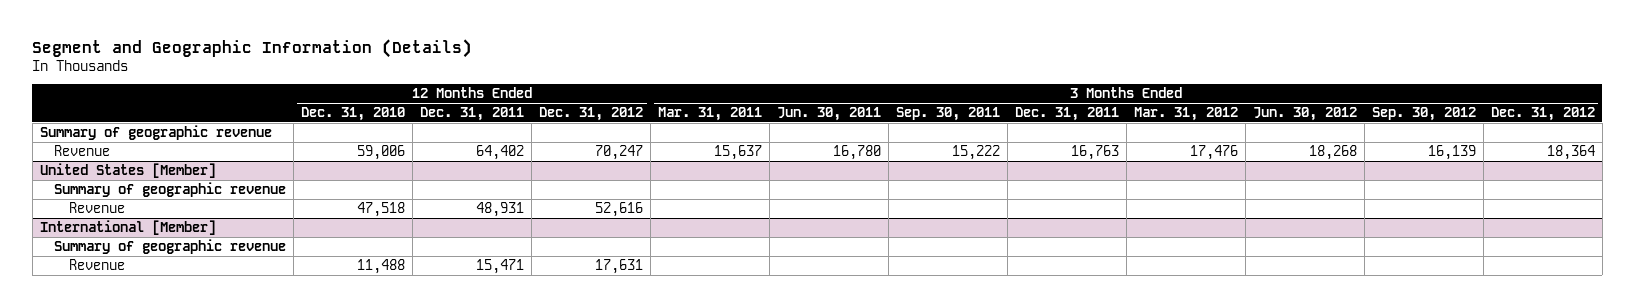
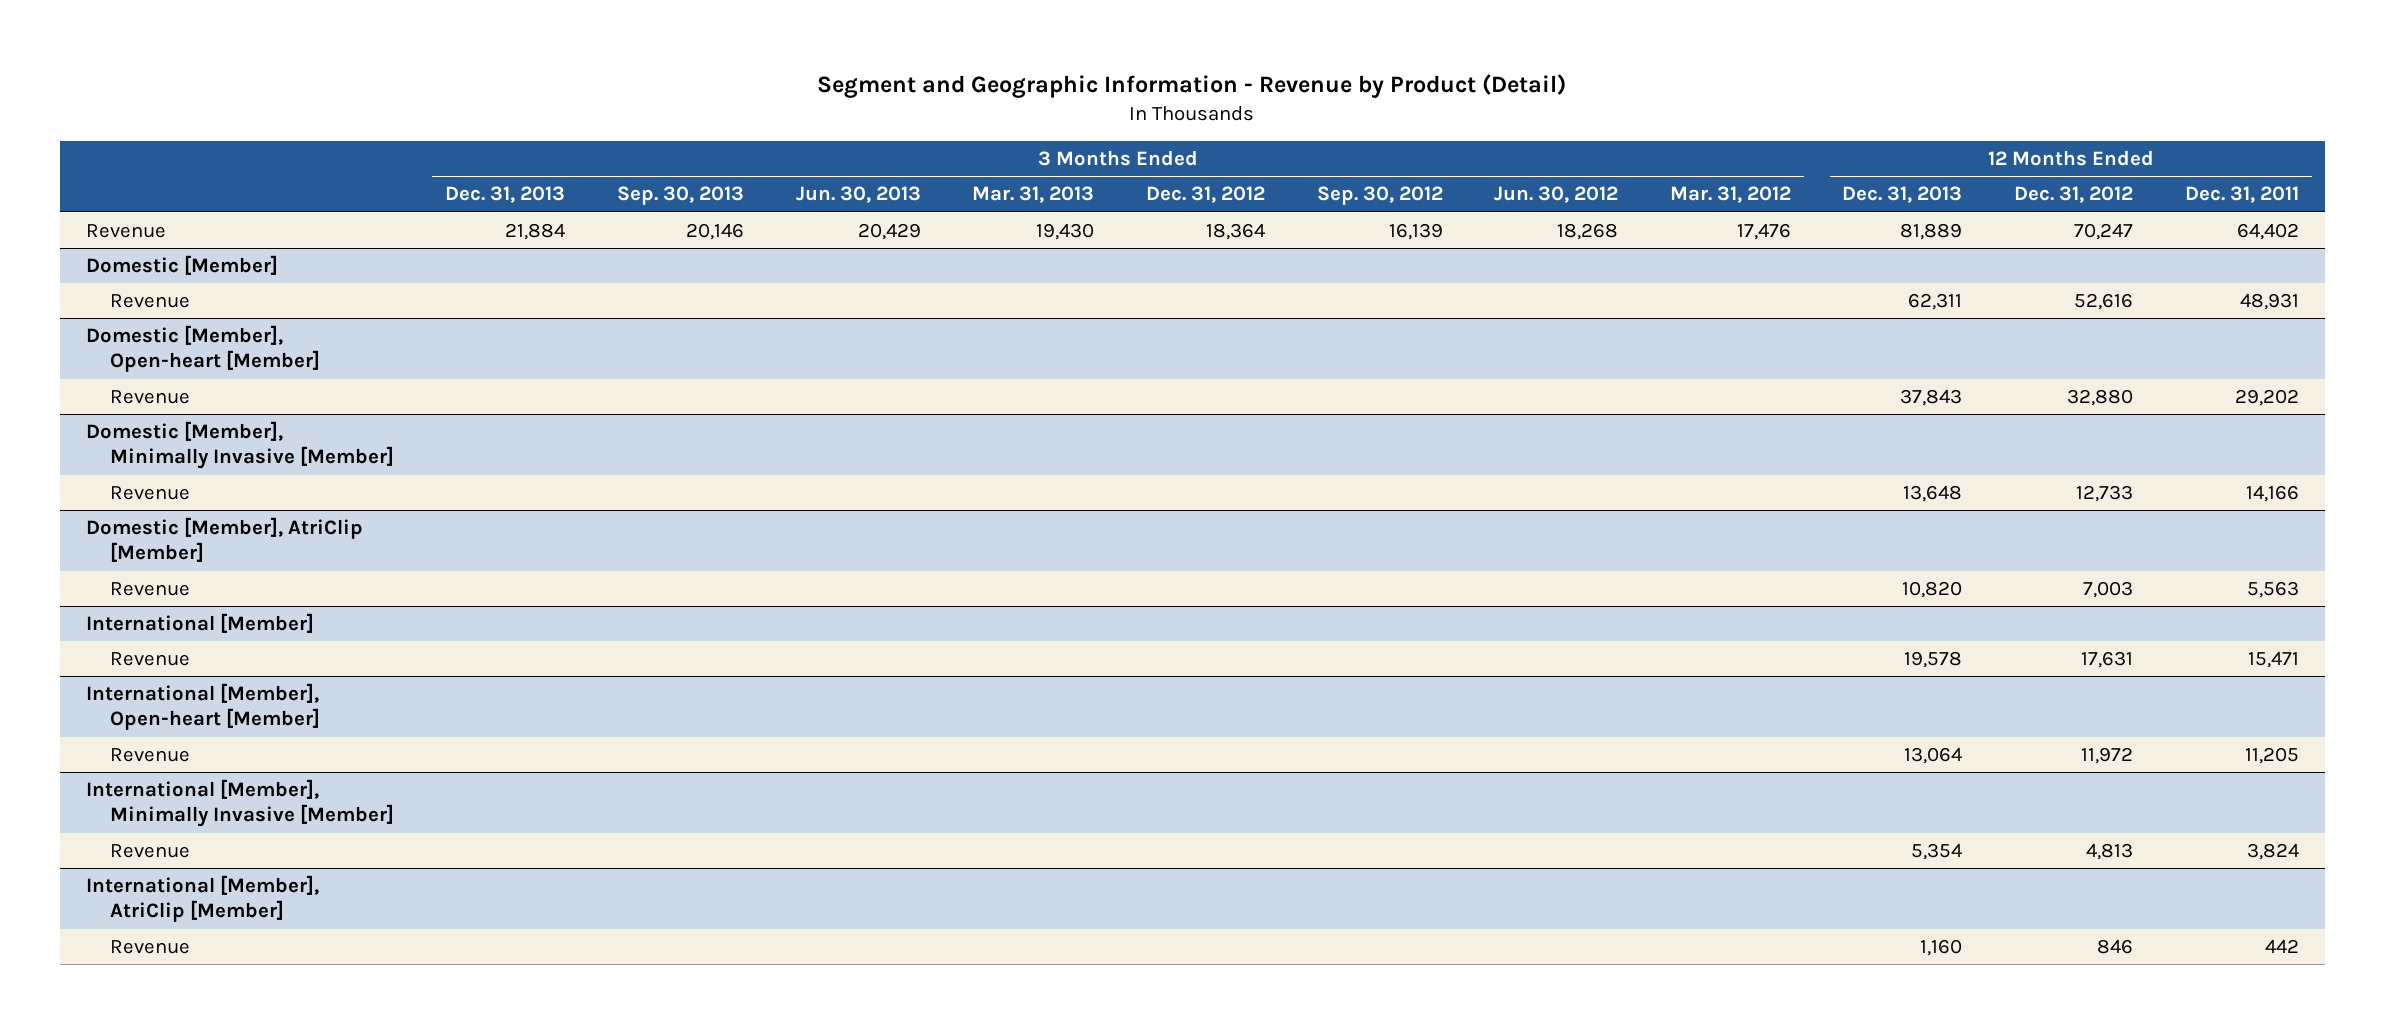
[32,38,473,58] Segment and Geographic Information (Details) -> [817,74,1567,99] Segment and Geographic Information - Revenue by Product (Detail)
[301,107,406,122] Dec. 31, 2010 -> none
[657,107,762,122] Mar. 31, 2011 -> none
[776,107,881,122] Jun. 30, 2011 -> none
[895,107,1000,122] Sep. 30, 2011 -> none
[1014,107,1119,122] Dec. 31, 2011 -> none
none -> [445,186,566,204] Dec. 31, 2013
none -> [616,186,744,206] Sep. 30, 2013
none -> [795,186,921,204] Jun. 30, 2013
none -> [972,186,1095,204] Mar. 31, 2013
none -> [1842,186,1963,204] Dec. 31, 2013
[39,125,272,141] Summary of geographic revenue -> none
[39,163,216,179] United States [Member] -> none
[54,182,287,198] Summary of geographic revenue -> none
none -> [86,255,279,276] Domestic [Member]
none -> [86,325,320,373] Domestic [Member], Open-heart [Member]
none -> [109,390,190,405] Revenue
none -> [86,421,394,470] Domestic [Member], Minimally Invasive [Member]
none -> [109,486,190,501] Revenue
none -> [86,517,364,563] Domestic [Member], AtriClip [Member]
none -> [109,582,190,597] Revenue
[54,239,287,255] Summary of geographic revenue -> none
none -> [86,683,320,731] International [Member], Open-heart [Member]
none -> [109,748,190,763] Revenue
none -> [86,779,394,828] International [Member], Minimally Invasive [Member]
none -> [109,844,190,859] Revenue
none -> [86,875,320,923] International [Member], AtriClip [Member]
none -> [109,940,190,955] Revenue

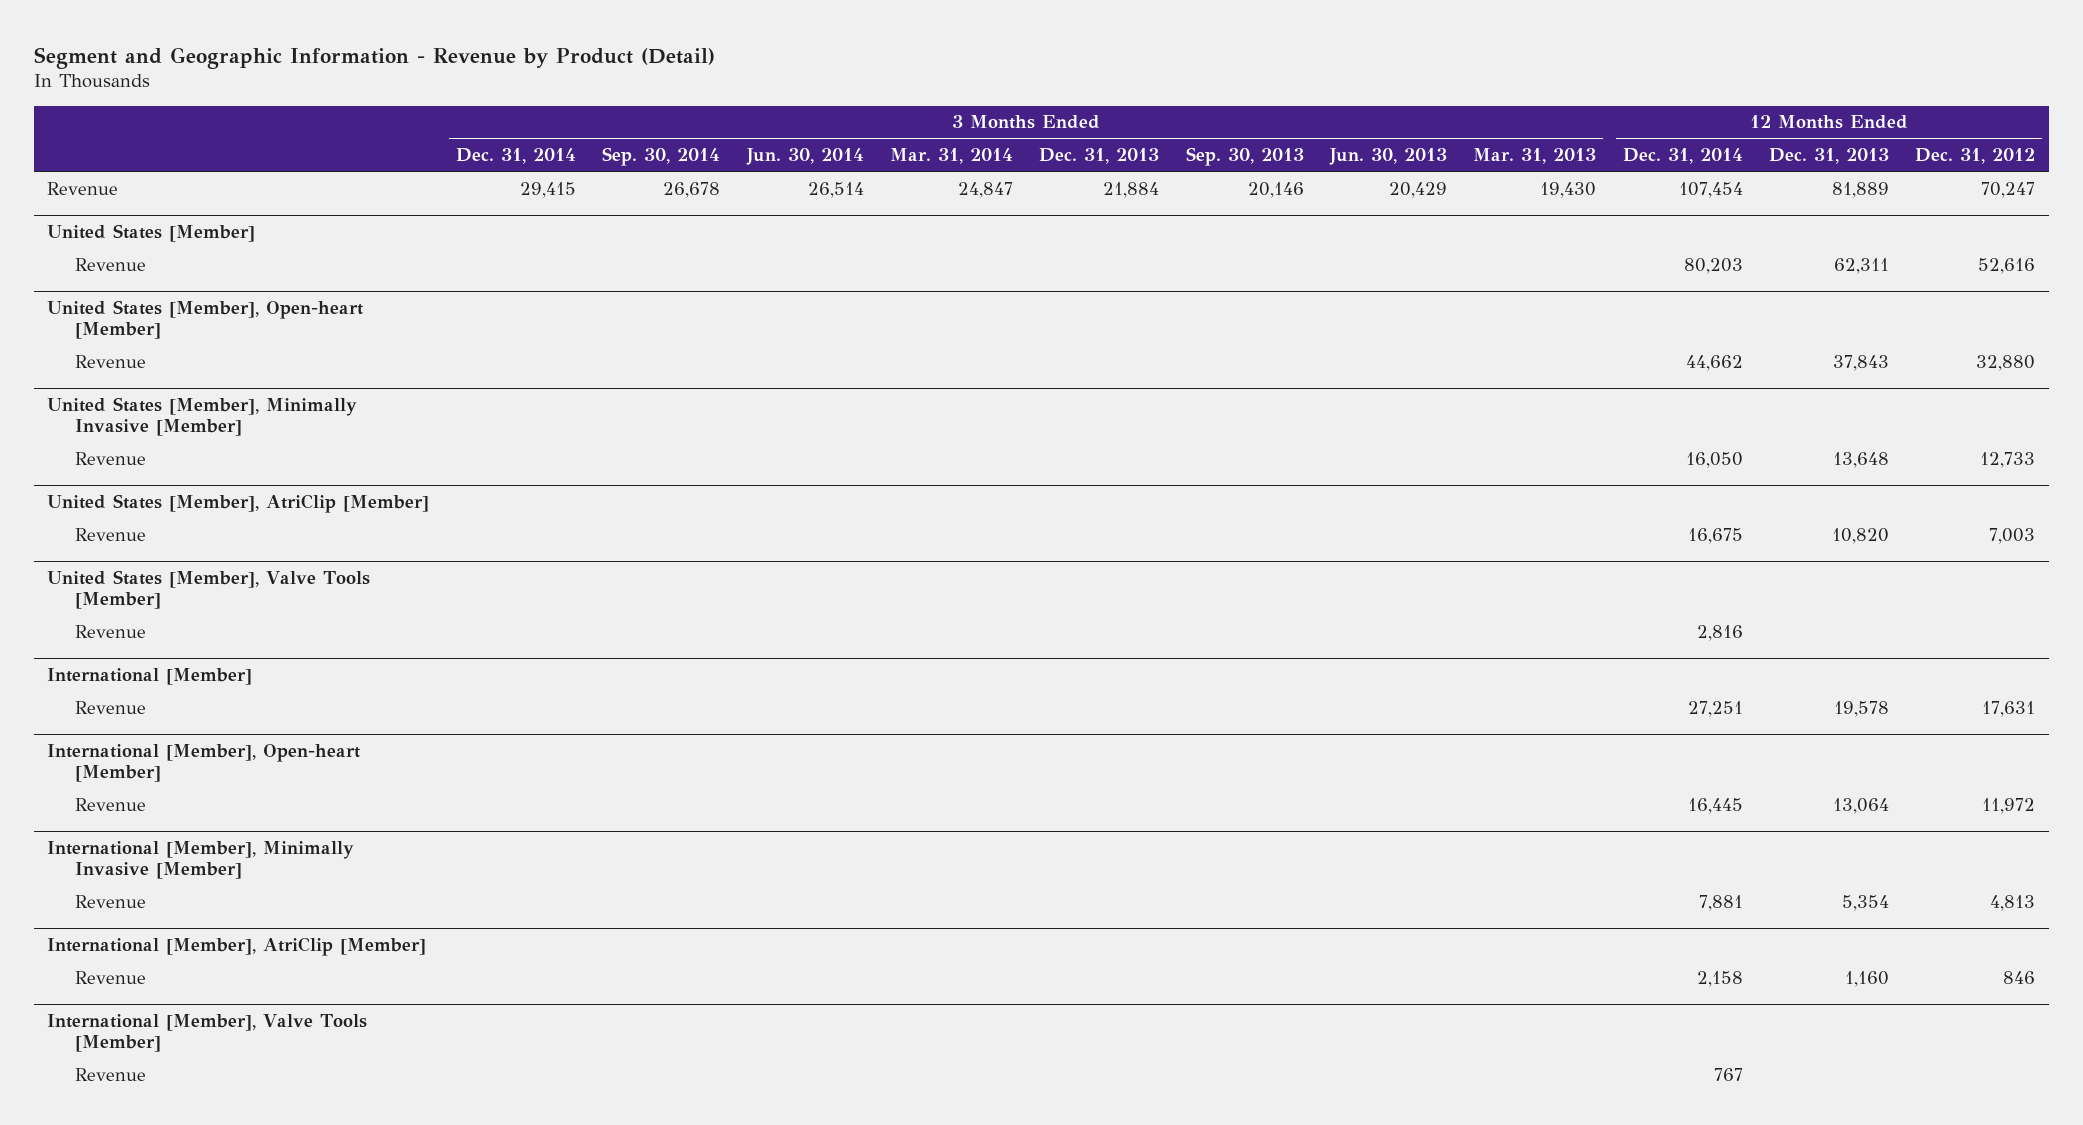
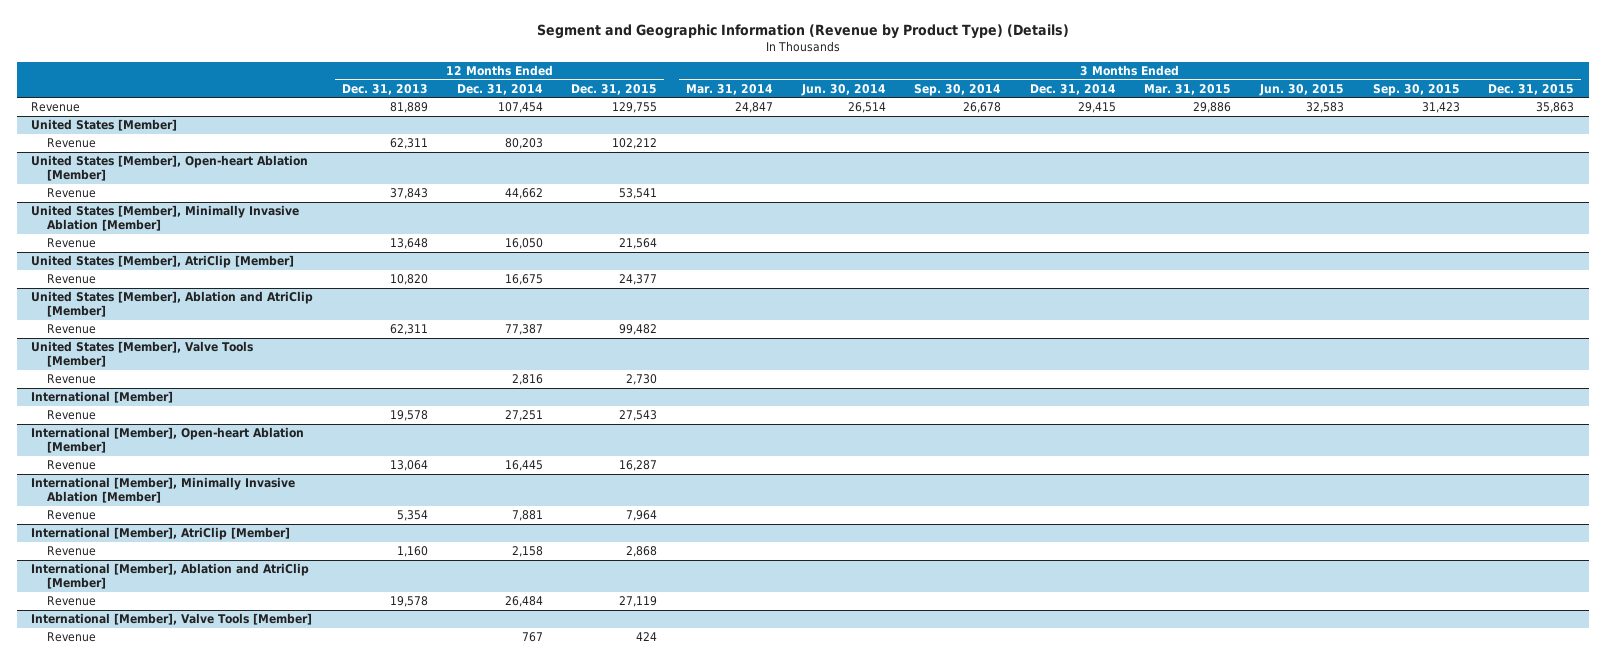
[34,46,716,69] Segment and Geographic Information - Revenue by Product (Detail) -> [536,24,1069,40] Segment and Geographic Information (Revenue by Product Type) (Details)
[1039,148,1160,165] Dec. 31, 2013 -> none
[1185,147,1304,167] Sep. 30, 2013 -> none
[1328,148,1447,166] Jun. 30, 2013 -> none
[1473,148,1597,165] Mar. 31, 2013 -> none
[1915,148,2036,165] Dec. 31, 2012 -> none
none -> [571,83,658,95] Dec. 31, 2015
none -> [1144,83,1232,95] Mar. 31, 2015
none -> [1259,83,1345,96] Jun. 30, 2015
none -> [1372,83,1460,96] Sep. 30, 2015
none -> [1488,83,1575,95] Dec. 31, 2015
[47,300,364,340] United States [Member], Open-heart [Member] -> [31,155,309,182] United States [Member], Open-heart Ablation [Member]
[47,397,358,437] United States [Member], Minimally Invasive [Member] -> [31,205,300,232] United States [Member], Minimally Invasive Ablation [Member]
none -> [31,291,314,318] United States [Member], Ablation and AtriClip [Member]
none -> [47,324,97,335] Revenue
[47,744,361,783] International [Member], Open-heart [Member] -> [31,427,305,454] International [Member], Open-heart Ablation [Member]
[47,841,355,880] International [Member], Minimally Invasive [Member] -> [31,477,296,504] International [Member], Minimally Invasive Ablation [Member]
none -> [31,563,310,590] International [Member], Ablation and AtriClip [Member]
none -> [47,596,97,607] Revenue

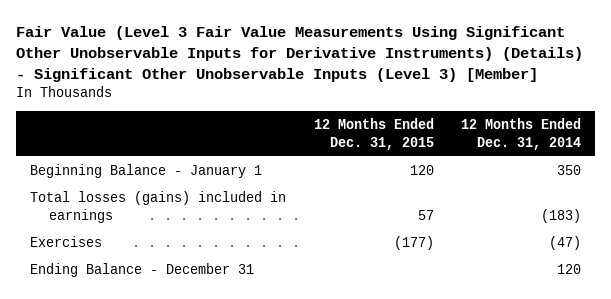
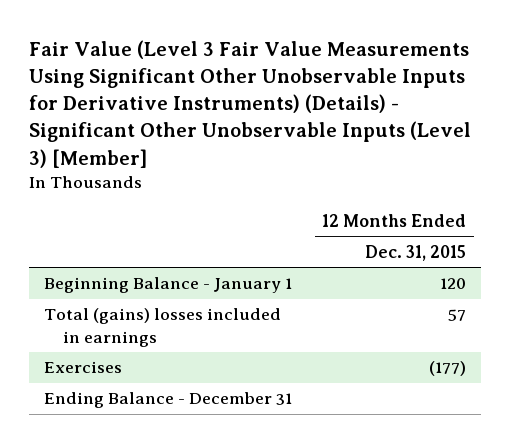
[461,118,582,150] 12 Months Ended Dec. 31, 2014 -> none
[29,191,286,223] Total losses (gains) included in earnings -> [43,308,281,347] Total (gains) losses included in earnings

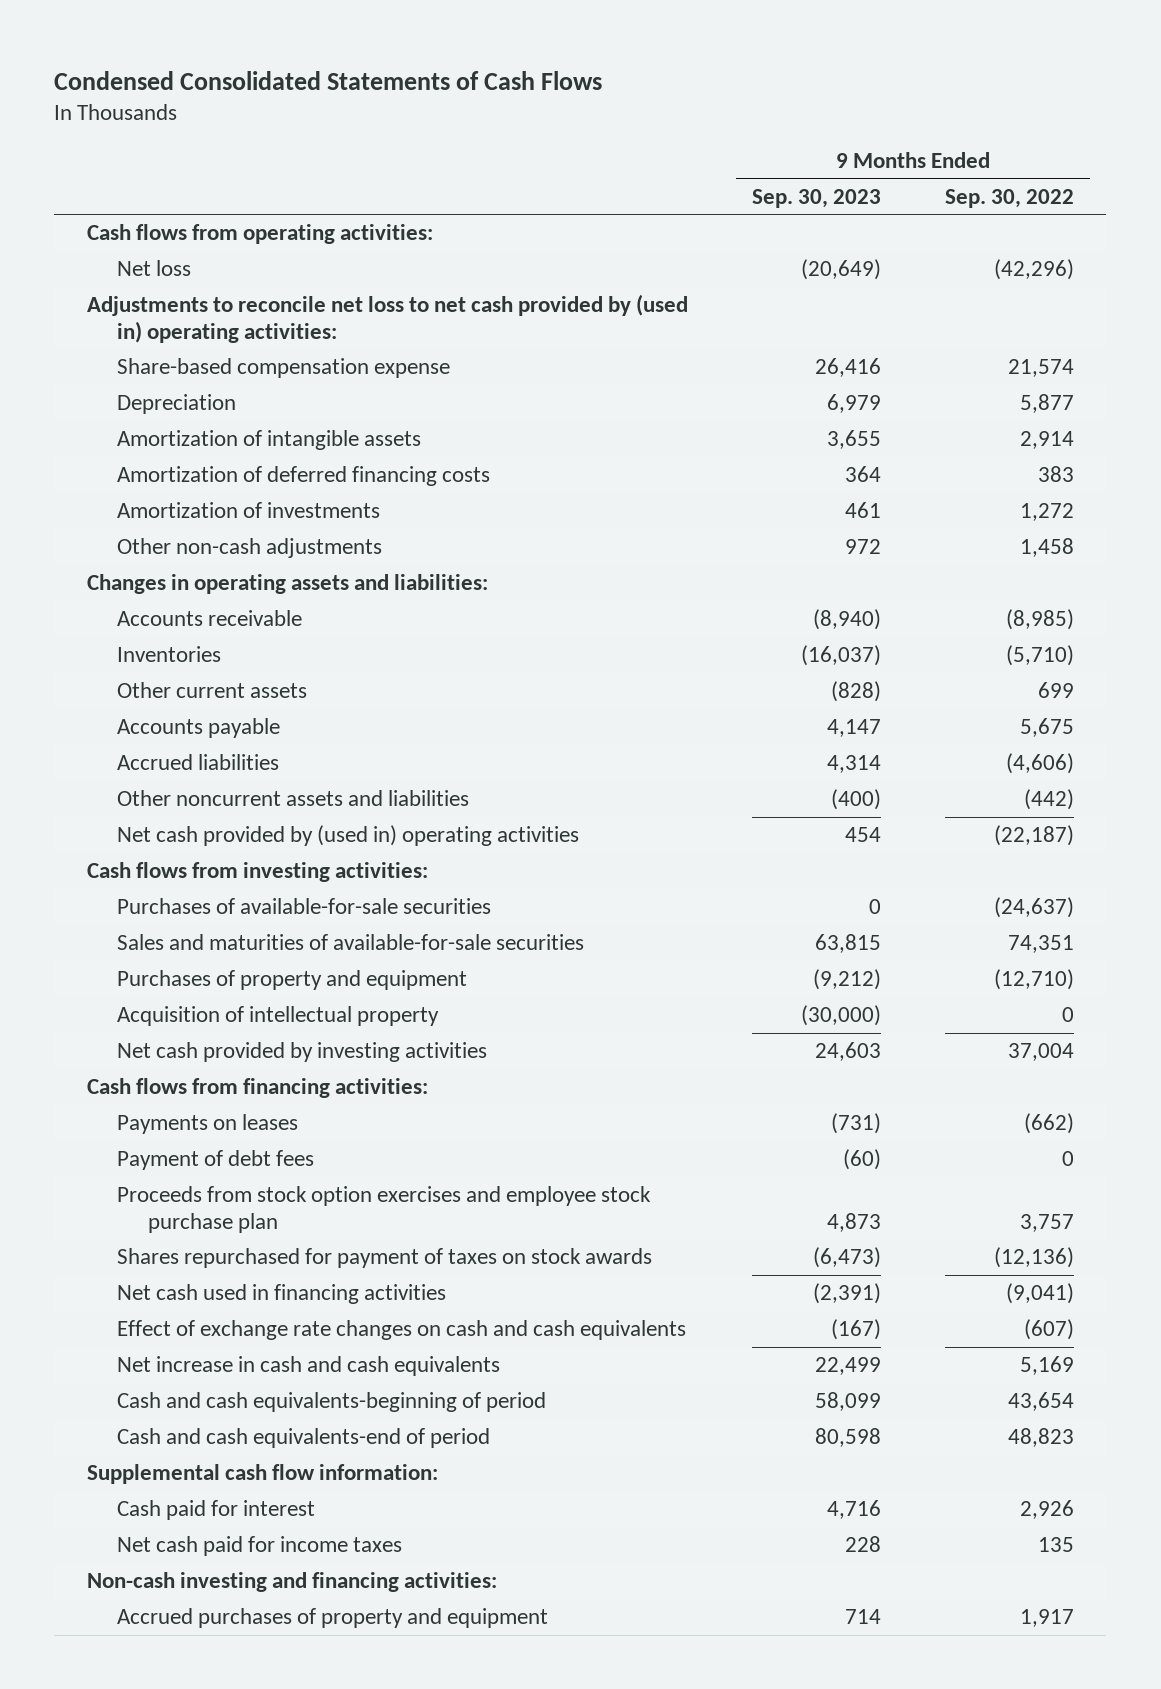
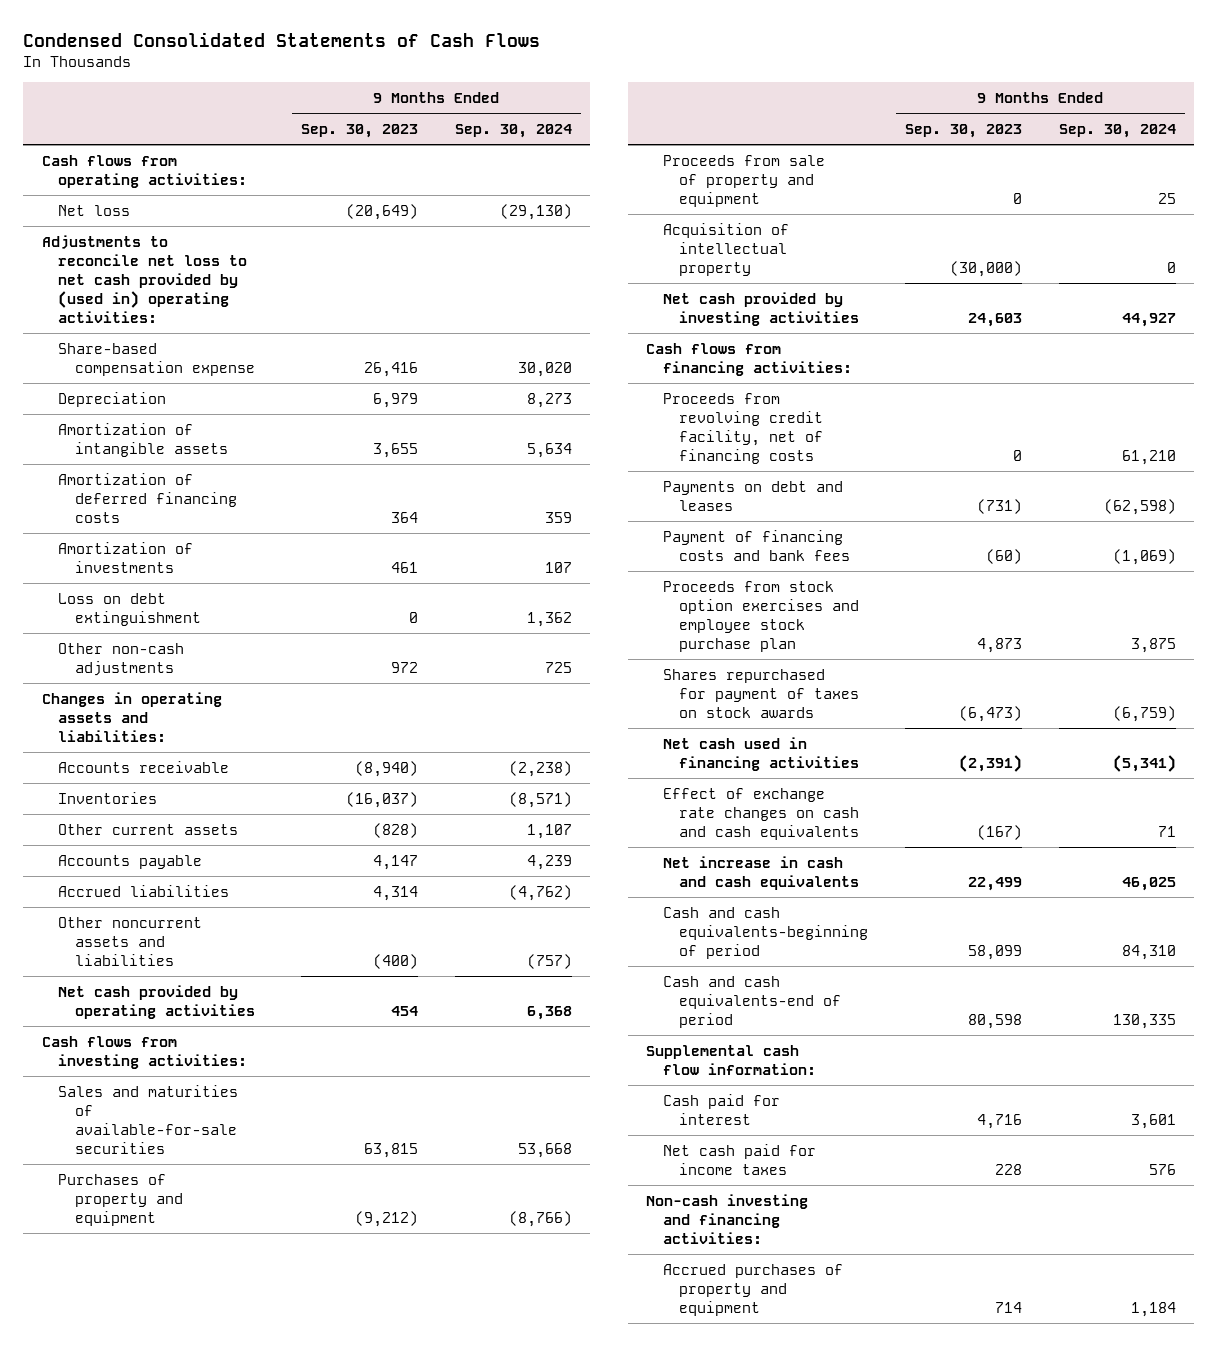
[944,188,1074,208] Sep. 30, 2022 -> none
none -> [454,124,572,139] Sep. 30, 2024
none -> [58,592,202,626] Loss on debt extinguishment
[117,825,580,847] Net cash provided by (used in) operating activities -> [58,984,256,1019] Net cash provided by operating activities
[117,898,492,915] Purchases of available-for-sale securities -> none
none -> [662,154,825,207] Proceeds from sale of property and equipment
none -> [662,392,824,464] Proceeds from revolving credit facility, net of financing costs
[117,1114,299,1135] Payments on leases -> [662,480,843,511] Payments on debt and leases
[117,1150,315,1171] Payment of debt fees -> [662,529,851,561] Payment of financing costs and bank fees

